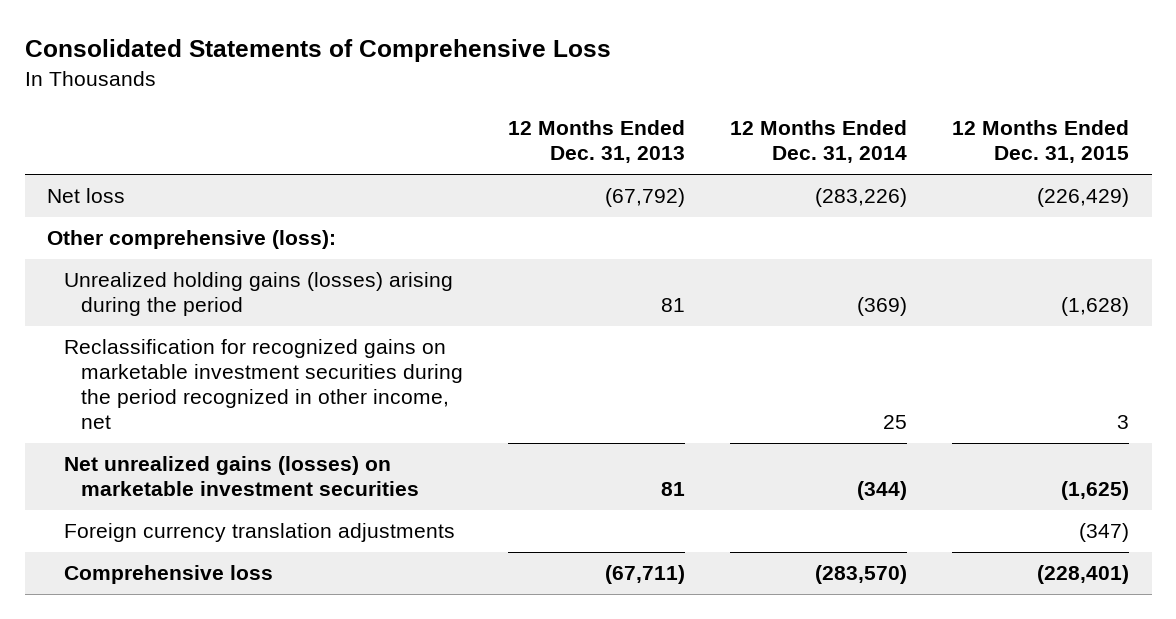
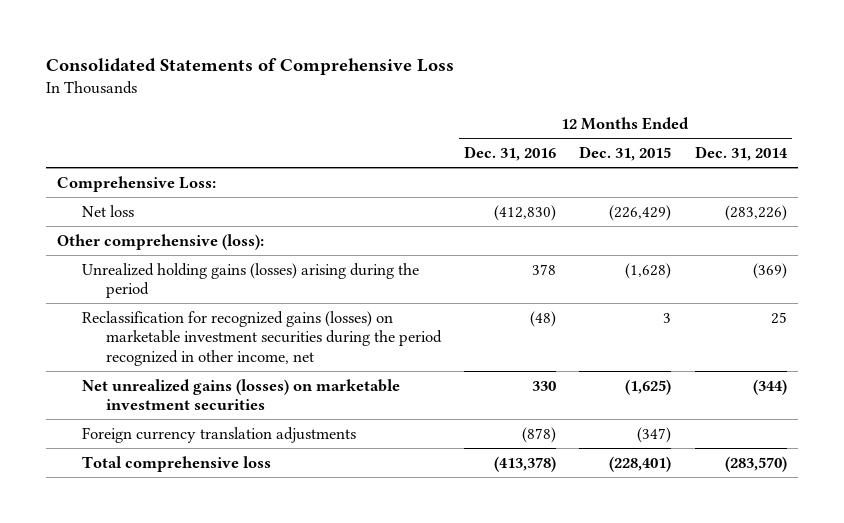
[508,120,686,164] 12 Months Ended Dec. 31, 2013 -> none
none -> [464,146,557,162] Dec. 31, 2016
none -> [57,175,217,192] Comprehensive Loss:
[64,339,464,430] Reclassification for recognized gains on marketable investment securities during the period recognized in other income, net -> [81,310,443,366] Reclassification for recognized gains (losses) on marketable investment securities during the period recognized in other income, net
[64,565,274,585] Comprehensive loss -> [81,455,271,472] Total comprehensive loss

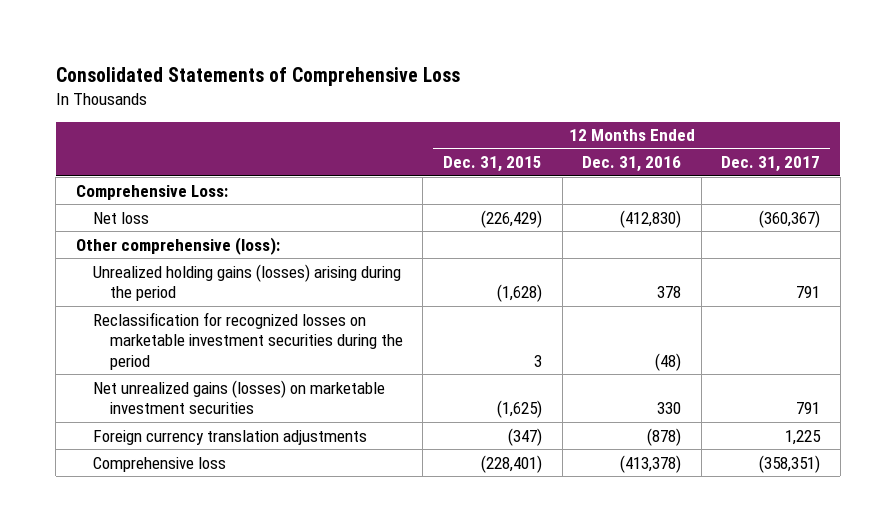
[694,146,788,162] Dec. 31, 2014 -> none
none -> [721,156,821,173] Dec. 31, 2017
[81,310,443,366] Reclassification for recognized gains (losses) on marketable investment securities during the period recognized in other income, net -> [92,311,403,370] Reclassification for recognized losses on marketable investment securities during the period
[81,455,271,472] Total comprehensive loss -> [92,456,226,472] Comprehensive loss

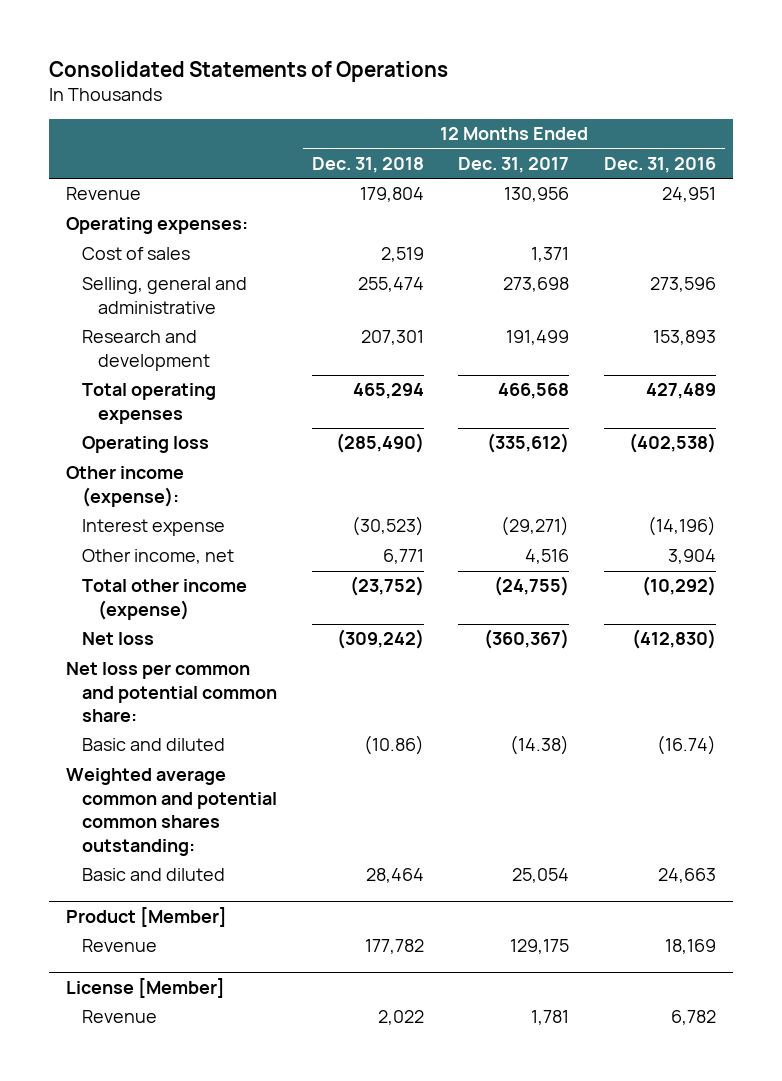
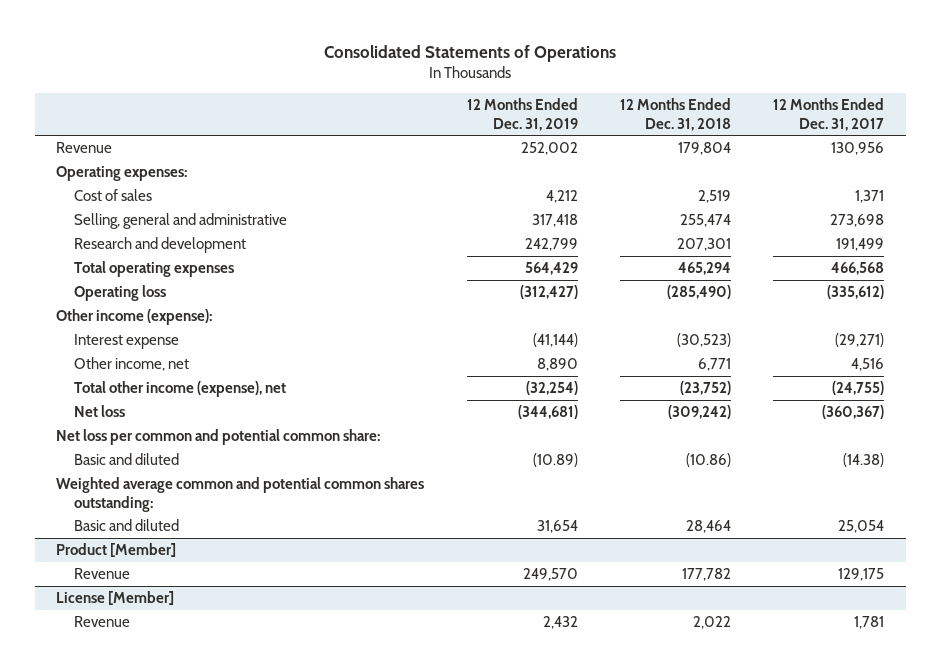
[604,156,717,173] Dec. 31, 2016 -> none
none -> [466,98,578,131] 12 Months Ended Dec. 31, 2019
[81,579,247,620] Total other income (expense) -> [74,381,287,398] Total other income (expense), net

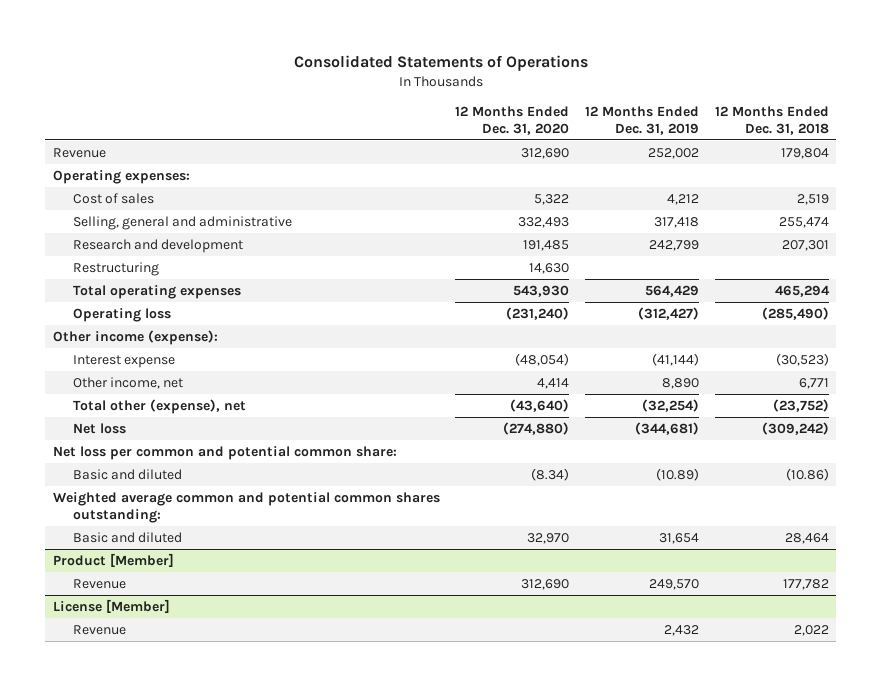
[773,98,885,131] 12 Months Ended Dec. 31, 2017 -> none
none -> [455,105,570,135] 12 Months Ended Dec. 31, 2020
none -> [73,261,160,276] Restructuring
[74,381,287,398] Total other income (expense), net -> [73,398,247,414] Total other (expense), net

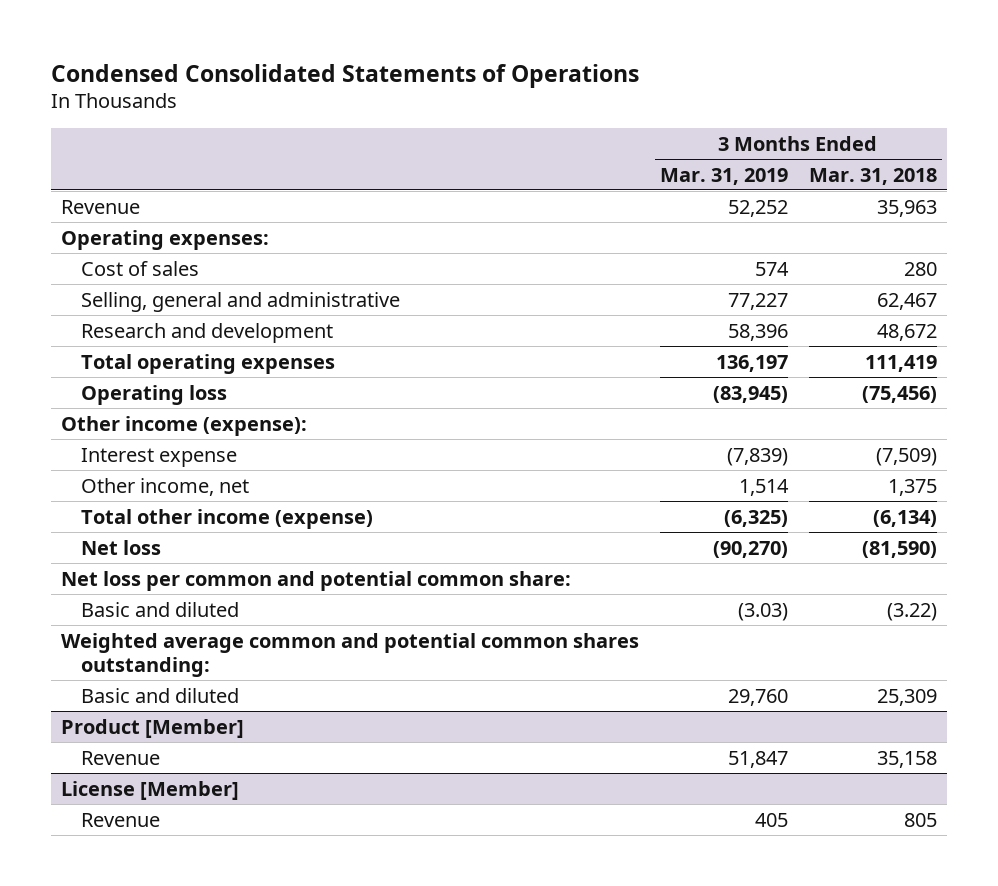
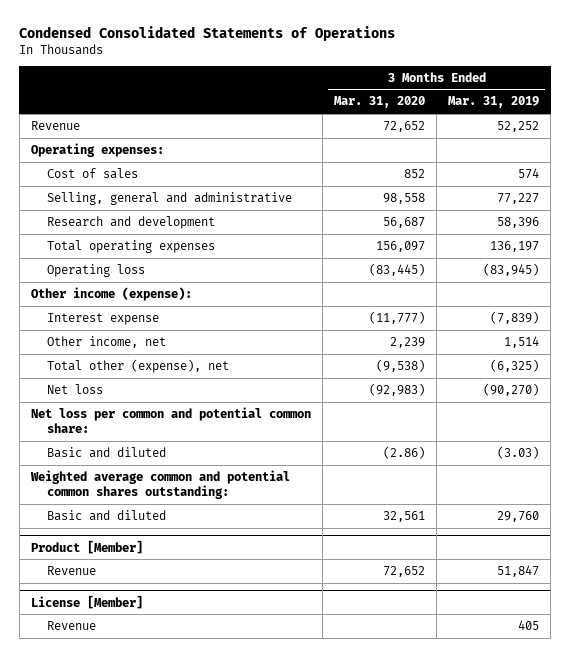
[808,167,937,185] Mar. 31, 2018 -> none
none -> [334,96,426,109] Mar. 31, 2020
[80,508,373,529] Total other income (expense) -> [47,359,230,374] Total other (expense), net

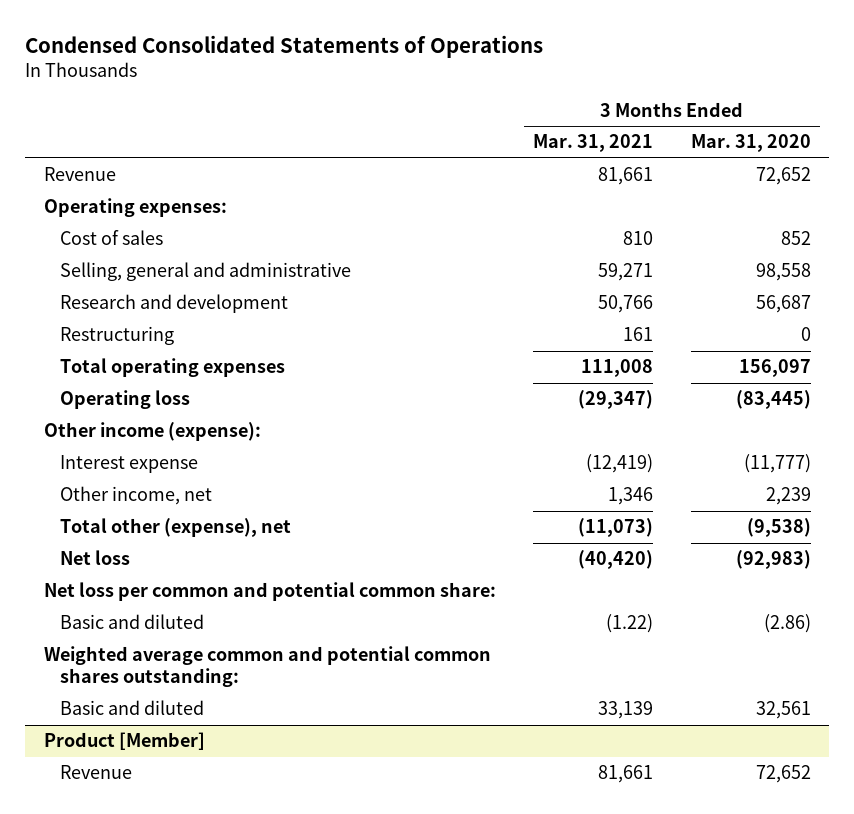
[448,96,540,109] Mar. 31, 2019 -> none
none -> [533,134,654,153] Mar. 31, 2021
none -> [59,326,174,346] Restructuring
[31,594,144,609] License [Member] -> none
[47,621,97,631] Revenue -> none

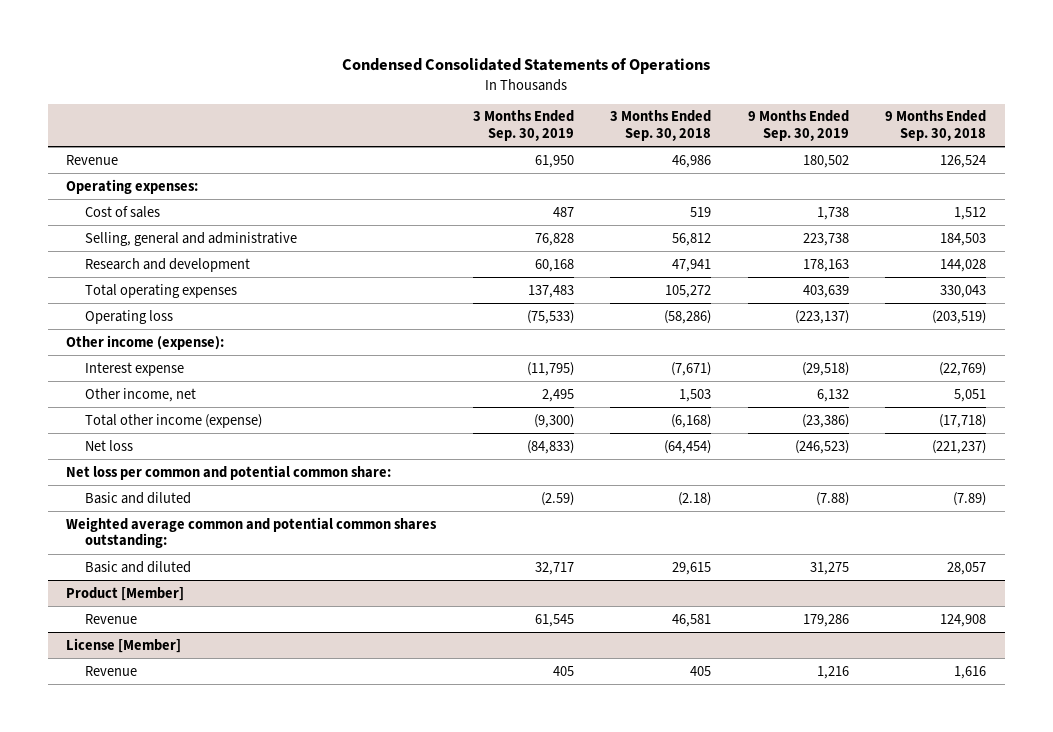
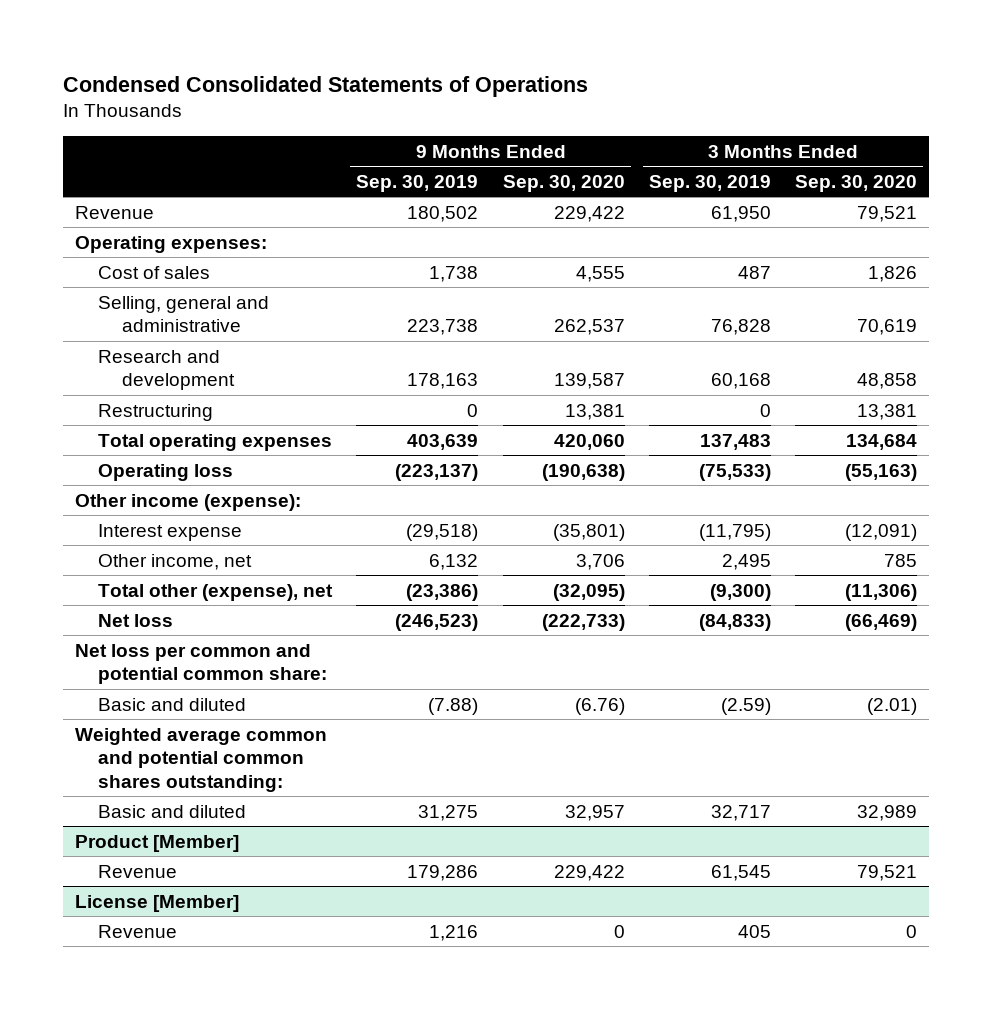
[610,110,712,142] 3 Months Ended Sep. 30, 2018 -> none
[885,110,987,142] 9 Months Ended Sep. 30, 2018 -> none
none -> [502,174,625,192] Sep. 30, 2020
none -> [794,174,917,192] Sep. 30, 2020
none -> [98,403,214,421] Restructuring
[84,413,262,428] Total other income (expense) -> [98,583,334,601] Total other (expense), net

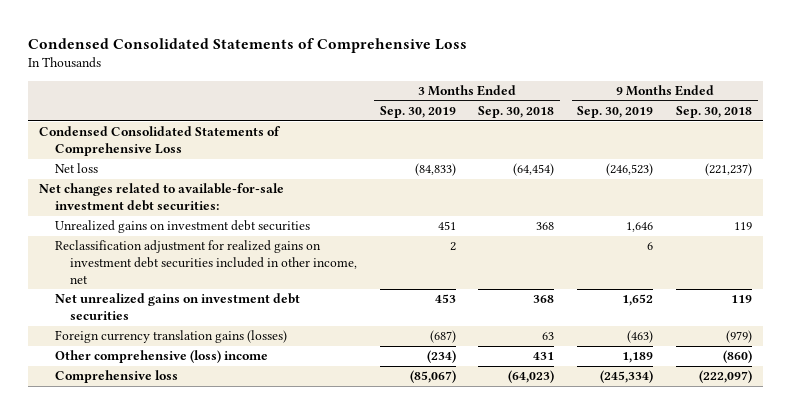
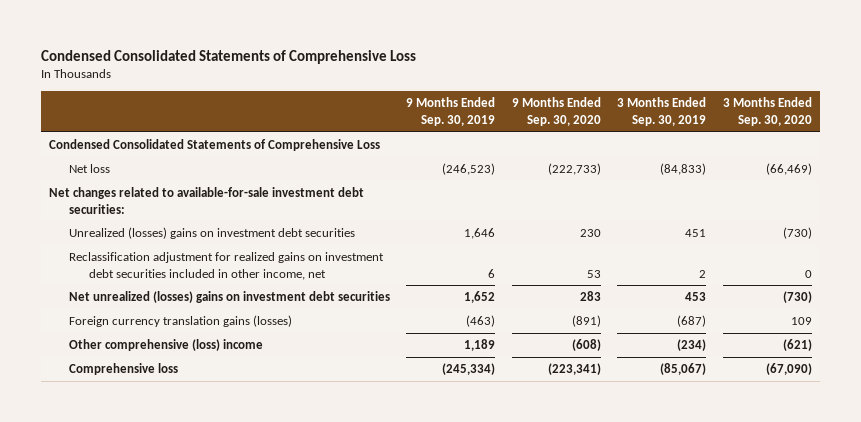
[478,106,555,119] Sep. 30, 2018 -> none
[675,106,752,119] Sep. 30, 2018 -> none
none -> [511,97,601,126] 9 Months Ended Sep. 30, 2020
none -> [722,97,812,126] 3 Months Ended Sep. 30, 2020
[54,220,310,234] Unrealized gains on investment debt securities -> [68,227,355,240] Unrealized (losses) gains on investment debt securities
[54,293,300,320] Net unrealized gains on investment debt securities -> [68,291,390,304] Net unrealized (losses) gains on investment debt securities

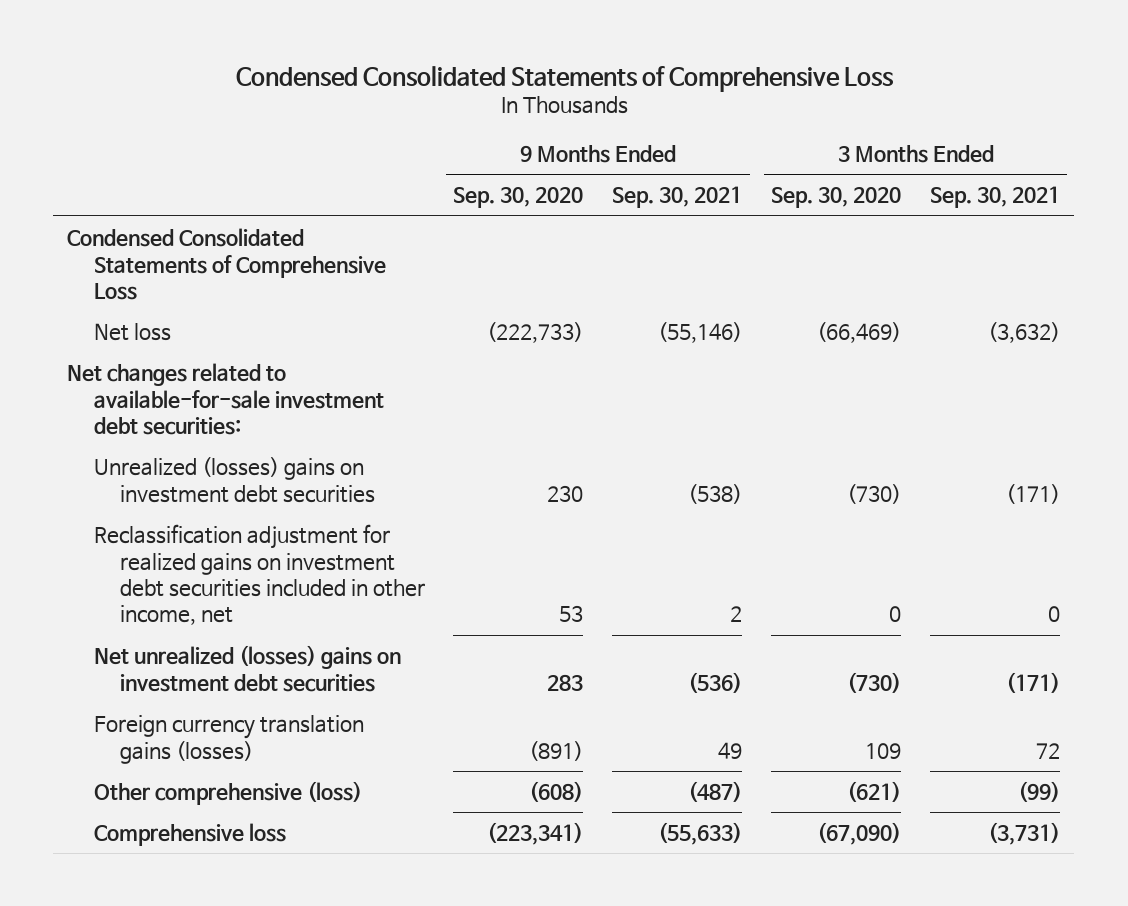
[406,97,496,126] 9 Months Ended Sep. 30, 2019 -> none
[617,97,707,126] 3 Months Ended Sep. 30, 2019 -> none
none -> [612,186,743,209] Sep. 30, 2021
none -> [930,186,1061,209] Sep. 30, 2021
[68,339,263,352] Other comprehensive (loss) income -> [93,781,362,806] Other comprehensive (loss)

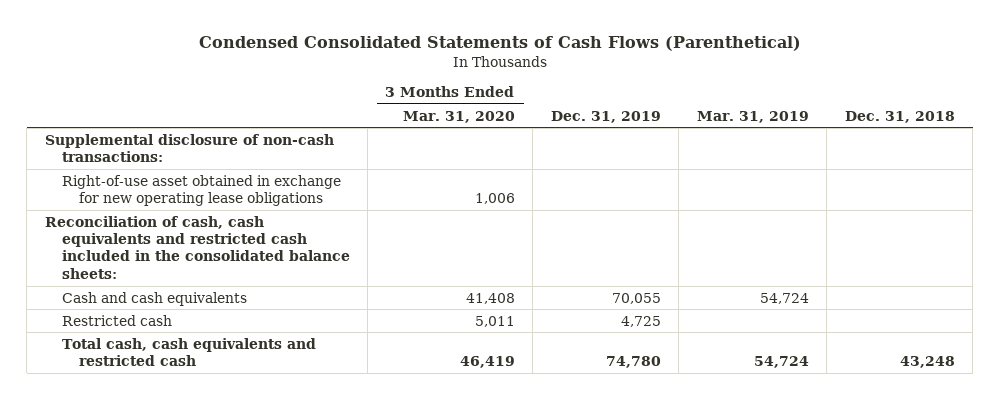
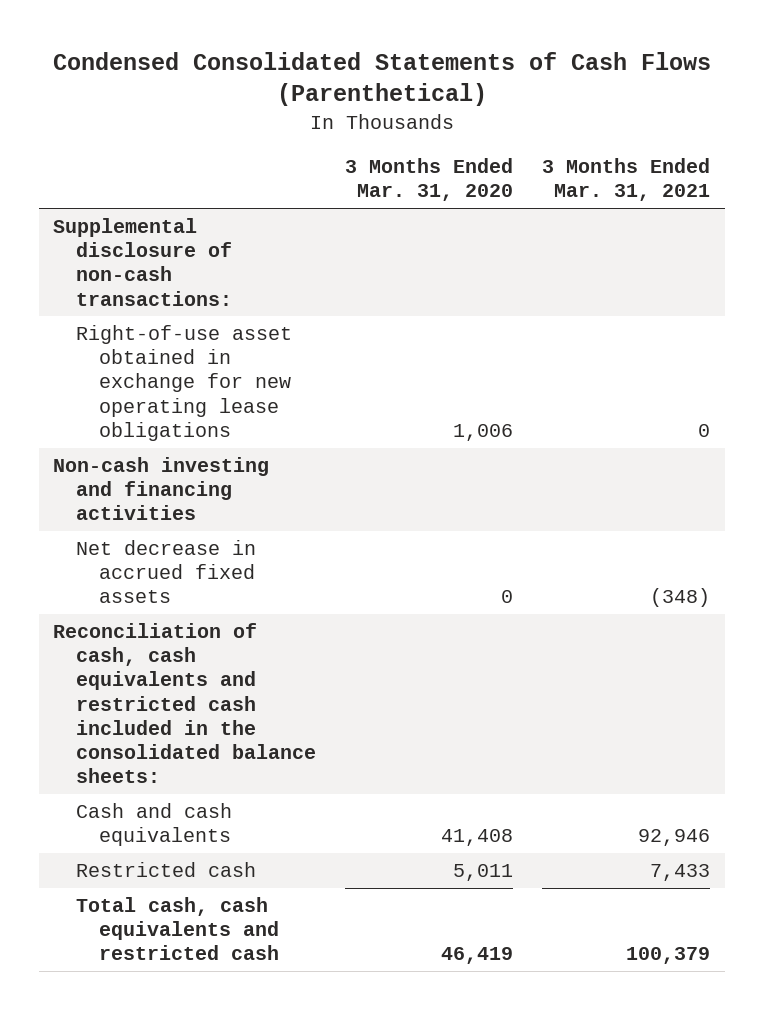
[550,110,661,123] Dec. 31, 2019 -> none
[696,110,809,123] Mar. 31, 2019 -> none
[844,110,955,123] Dec. 31, 2018 -> none
none -> [542,158,711,202] 3 Months Ended Mar. 31, 2021
none -> [53,457,270,521] Non-cash investing and financing activities
none -> [75,540,256,604] Net decrease in accrued fixed assets

